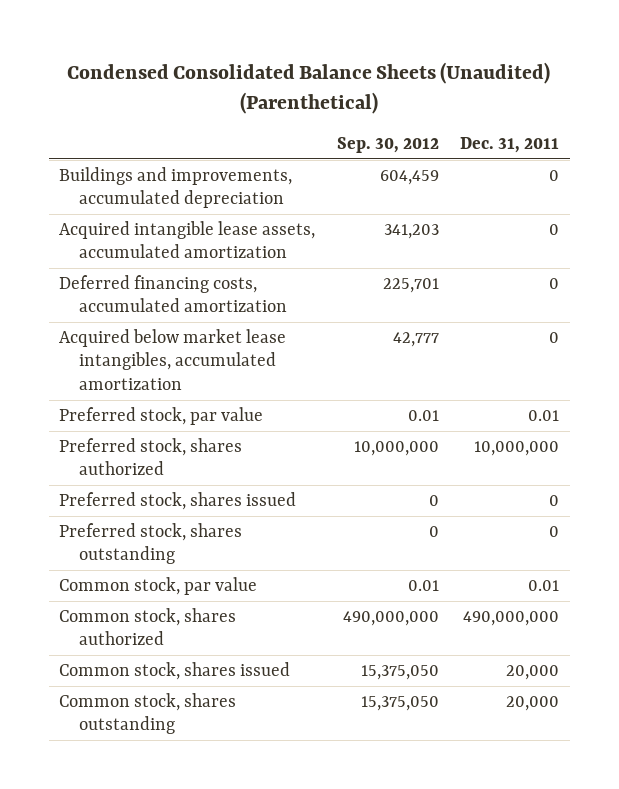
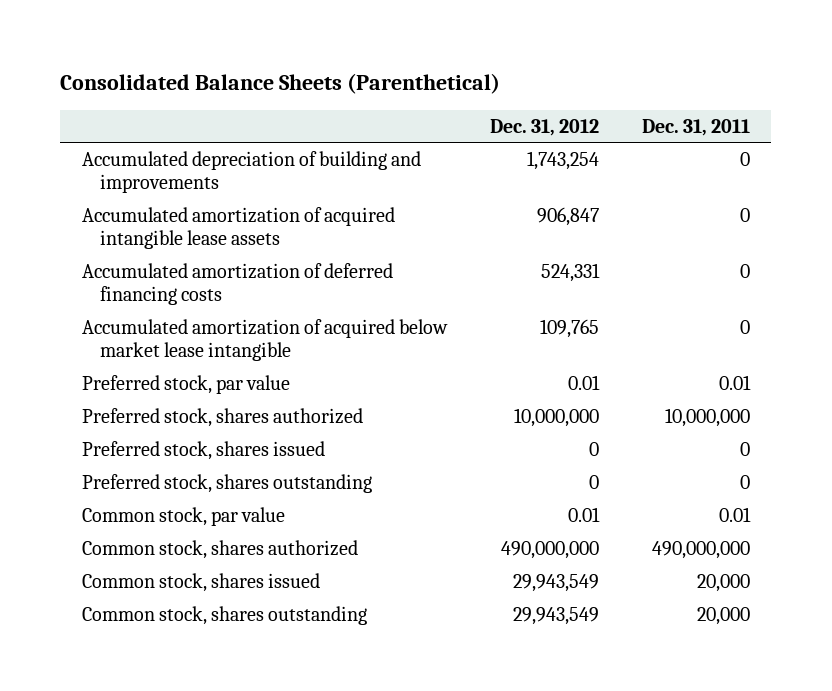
[67,61,551,114] Condensed Consolidated Balance Sheets (Unaudited) (Parenthetical) -> [60,73,501,95] Consolidated Balance Sheets (Parenthetical)
[336,137,439,154] Sep. 30, 2012 -> none
none -> [489,118,599,136] Dec. 31, 2012
[59,166,293,209] Buildings and improvements, accumulated depreciation -> [81,150,421,193] Accumulated depreciation of building and improvements
[59,220,316,259] Acquired intangible lease assets, accumulated amortization -> [81,206,395,249] Accumulated amortization of acquired intangible lease assets
[59,274,287,313] Deferred financing costs, accumulated amortization -> [81,262,393,305] Accumulated amortization of deferred financing costs
[59,328,287,390] Acquired below market lease intangibles, accumulated amortization -> [81,318,448,361] Accumulated amortization of acquired below market lease intangible

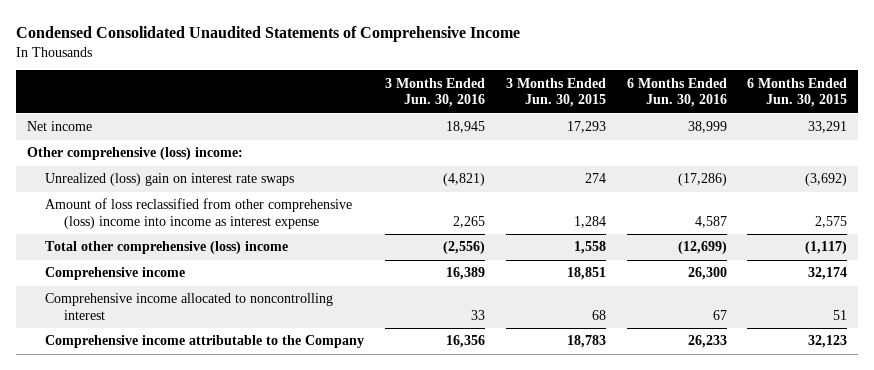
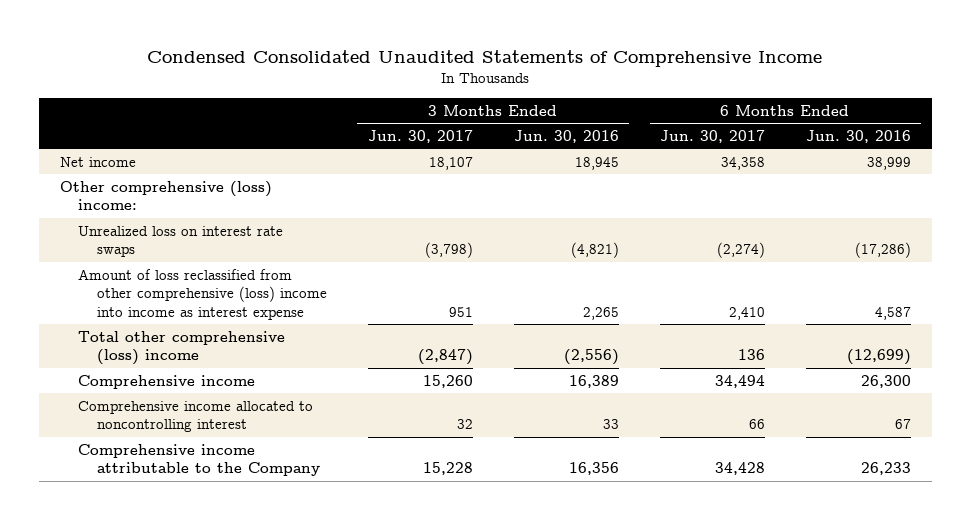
[505,77,606,108] 3 Months Ended Jun. 30, 2015 -> none
[747,77,848,108] 6 Months Ended Jun. 30, 2015 -> none
none -> [367,130,473,144] Jun. 30, 2017
none -> [659,130,765,144] Jun. 30, 2017
[45,173,295,187] Unrealized (loss) gain on interest rate swaps -> [78,225,284,258] Unrealized loss on interest rate swaps

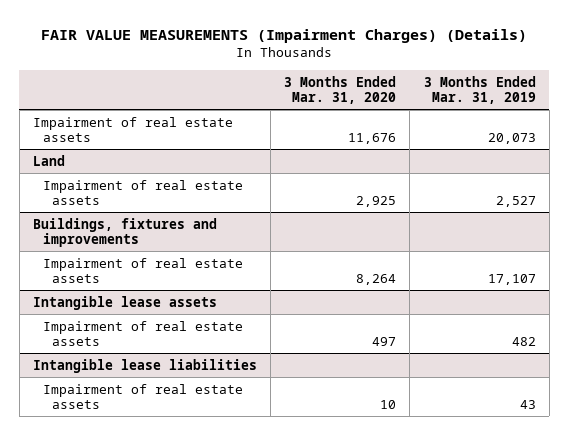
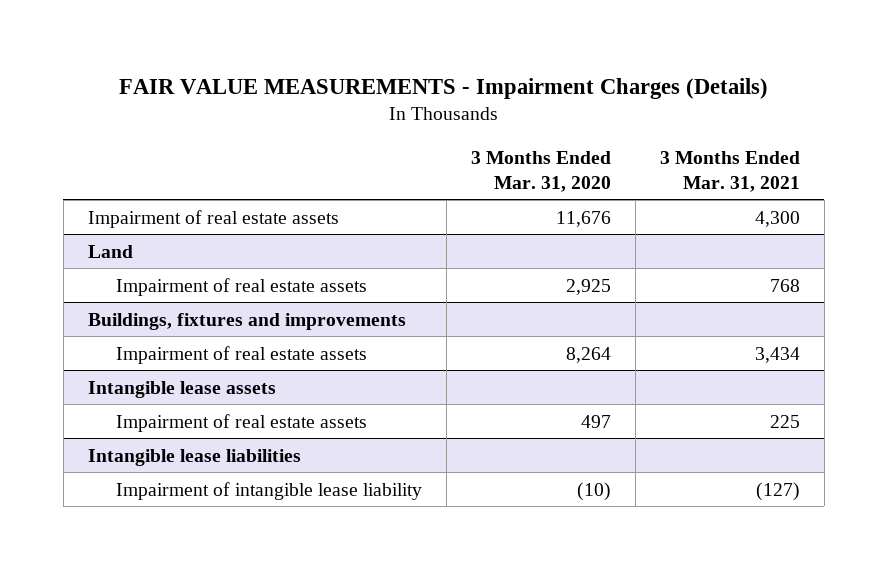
[41,28,528,43] FAIR VALUE MEASUREMENTS (Impairment Charges) (Details) -> [118,77,768,99] FAIR VALUE MEASUREMENTS - Impairment Charges (Details)
[423,75,536,104] 3 Months Ended Mar. 31, 2019 -> none
none -> [659,150,800,192] 3 Months Ended Mar. 31, 2021
[42,383,243,409] Impairment of real estate assets -> none
none -> [115,481,422,500] Impairment of intangible lease liability

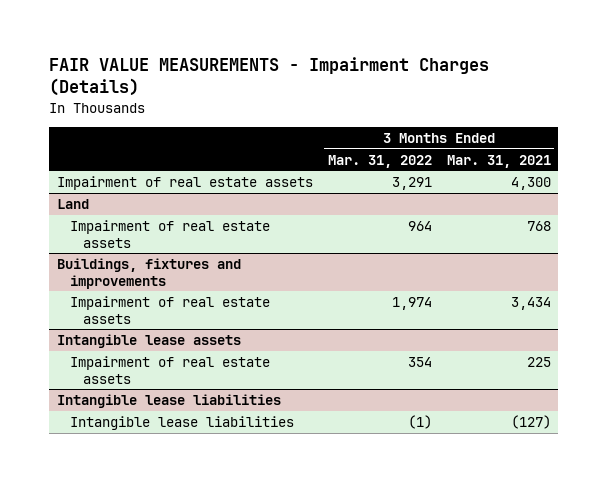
[470,150,611,192] 3 Months Ended Mar. 31, 2020 -> none
none -> [327,154,432,168] Mar. 31, 2022
[115,481,422,500] Impairment of intangible lease liability -> [69,416,294,431] Intangible lease liabilities

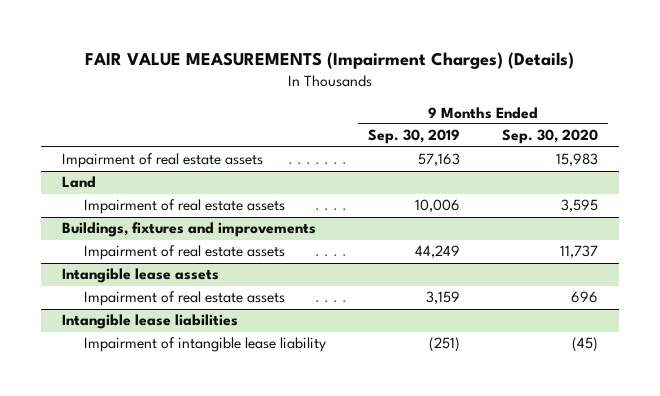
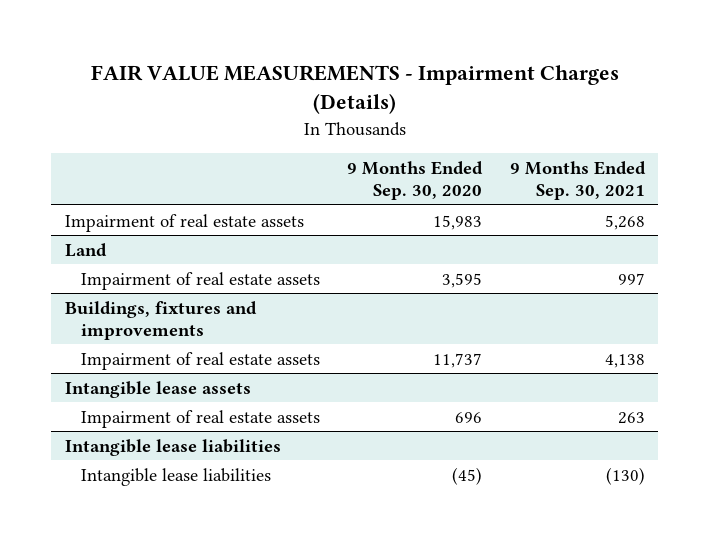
[84,52,574,70] FAIR VALUE MEASUREMENTS (Impairment Charges) (Details) -> [90,65,619,115] FAIR VALUE MEASUREMENTS - Impairment Charges (Details)
[368,129,461,145] Sep. 30, 2019 -> none
none -> [509,160,646,201] 9 Months Ended Sep. 30, 2021
[84,337,327,353] Impairment of intangible lease liability -> [80,467,271,486] Intangible lease liabilities

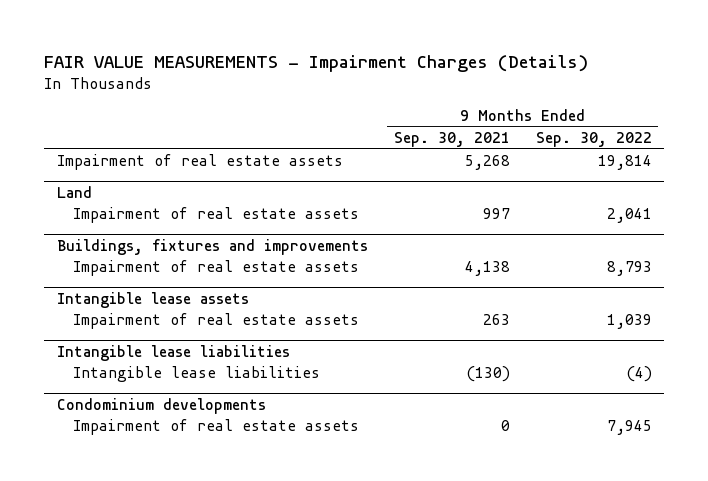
[347,160,484,201] 9 Months Ended Sep. 30, 2020 -> none
none -> [535,131,652,147] Sep. 30, 2022
none -> [56,397,266,414] Condominium developments
none -> [73,419,360,436] Impairment of real estate assets

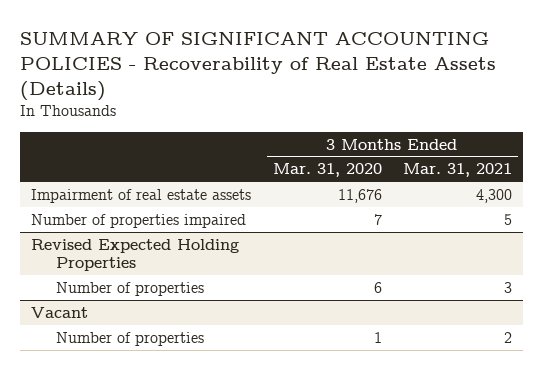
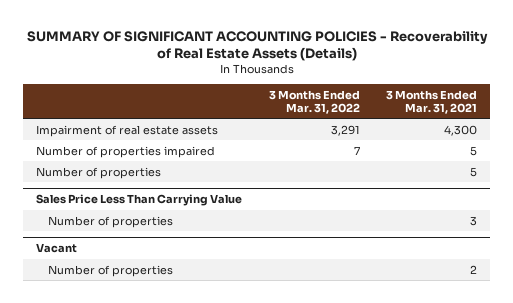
[272,163,382,178] Mar. 31, 2020 -> none
none -> [268,89,360,114] 3 Months Ended Mar. 31, 2022
[31,238,240,272] Revised Expected Holding Properties -> none
none -> [36,166,162,179] Number of properties
none -> [36,194,243,207] Sales Price Less Than Carrying Value

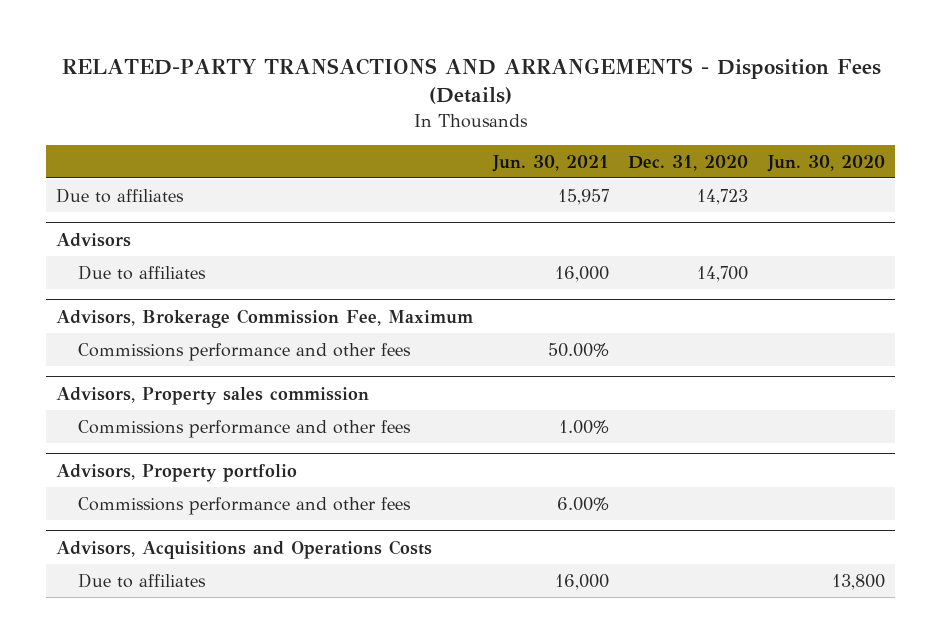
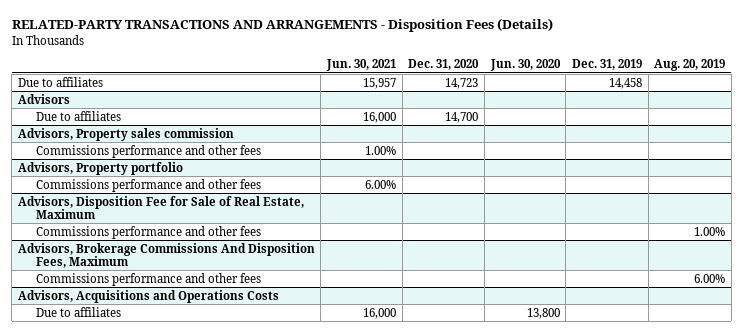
none -> [571,59,642,71] Dec. 31, 2019
none -> [654,59,726,72] Aug. 20, 2019
[56,308,474,328] Advisors, Brokerage Commission Fee, Maximum -> none
[77,342,411,361] Commissions performance and other fees -> none
none -> [17,195,304,219] Advisors, Disposition Fee for Sale of Real Estate, Maximum
none -> [35,225,261,239] Commissions performance and other fees
none -> [17,242,315,268] Advisors, Brokerage Commissions And Disposition Fees, Maximum
none -> [35,272,261,286] Commissions performance and other fees

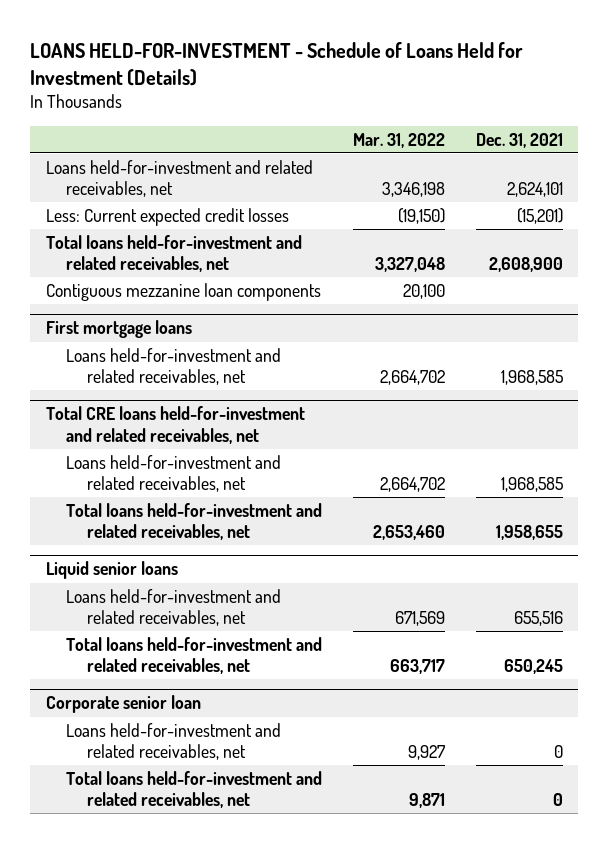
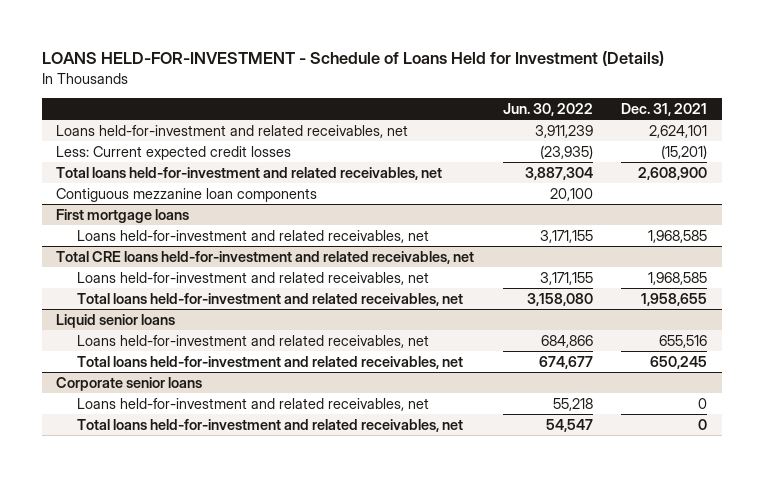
[353,132,446,148] Mar. 31, 2022 -> none
none -> [502,103,593,117] Jun. 30, 2022
[45,695,201,714] Corporate senior loan -> [55,376,202,391] Corporate senior loans

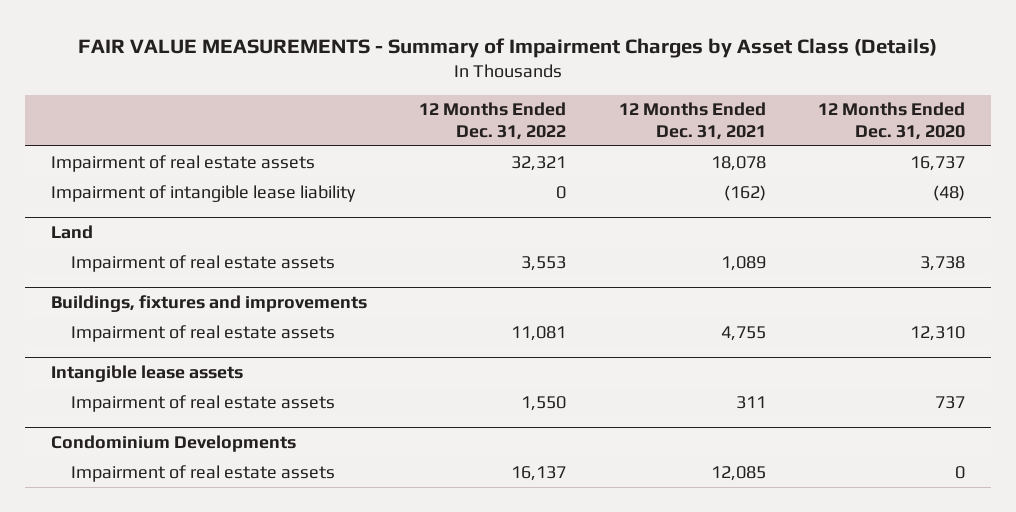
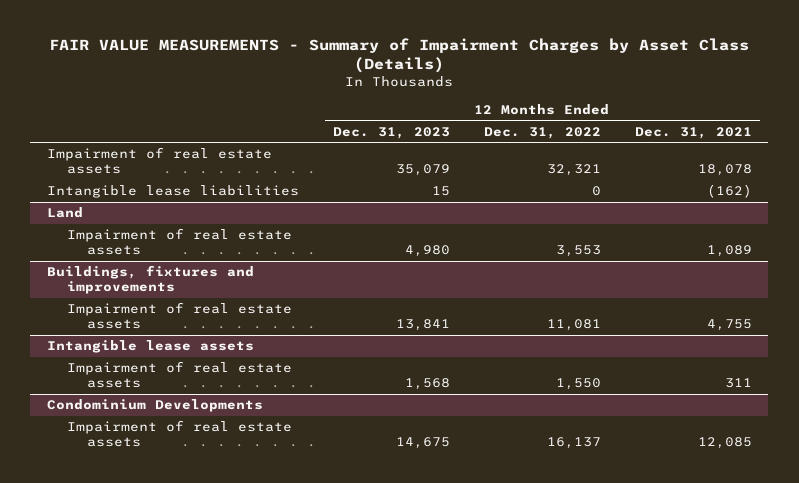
[817,102,965,140] 12 Months Ended Dec. 31, 2020 -> none
none -> [333,126,451,139] Dec. 31, 2023
[50,184,356,202] Impairment of intangible lease liability -> [47,185,300,199] Intangible lease liabilities

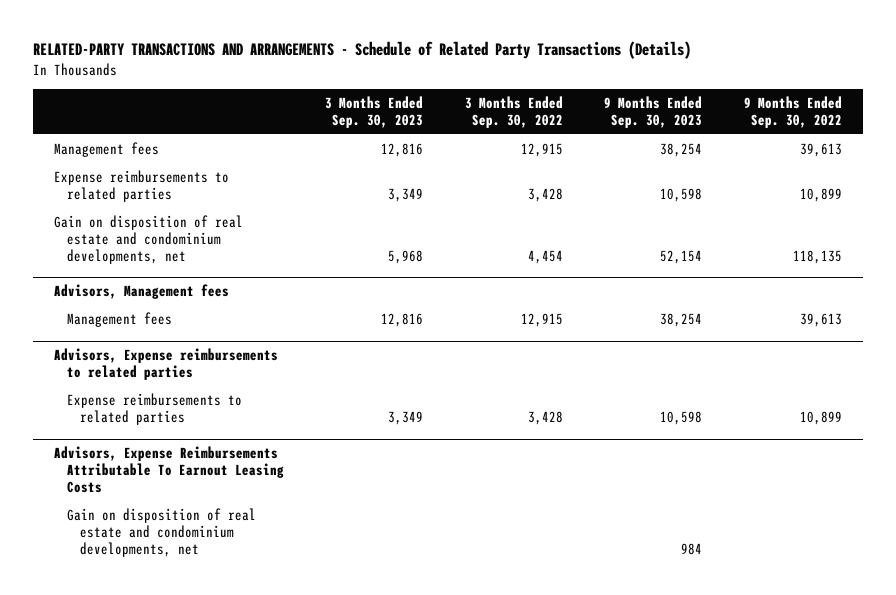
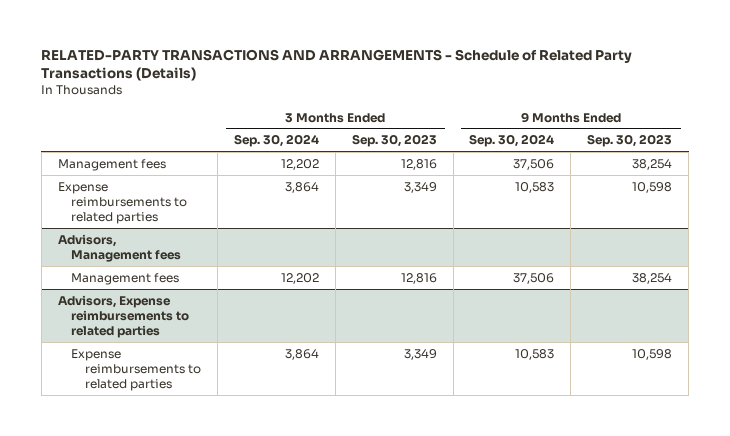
[464,96,563,128] 3 Months Ended Sep. 30, 2022 -> none
[743,96,842,128] 9 Months Ended Sep. 30, 2022 -> none
none -> [233,134,319,148] Sep. 30, 2024
none -> [469,134,555,148] Sep. 30, 2024
[53,214,243,264] Gain on disposition of real estate and condominium developments, net -> none
[53,446,284,493] Advisors, Expense Reimbursements Attributable To Earnout Leasing Costs -> none
[66,507,256,557] Gain on disposition of real estate and condominium developments, net -> none

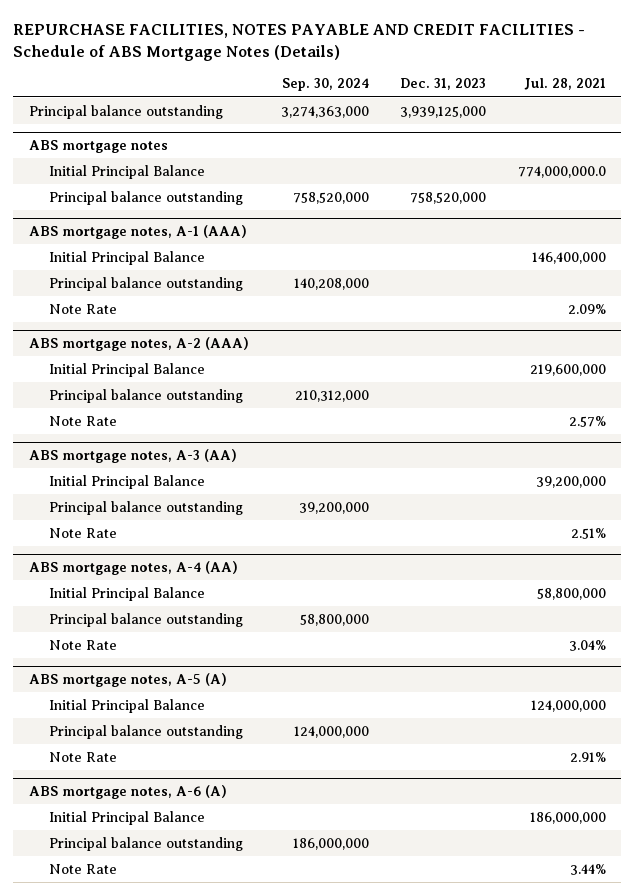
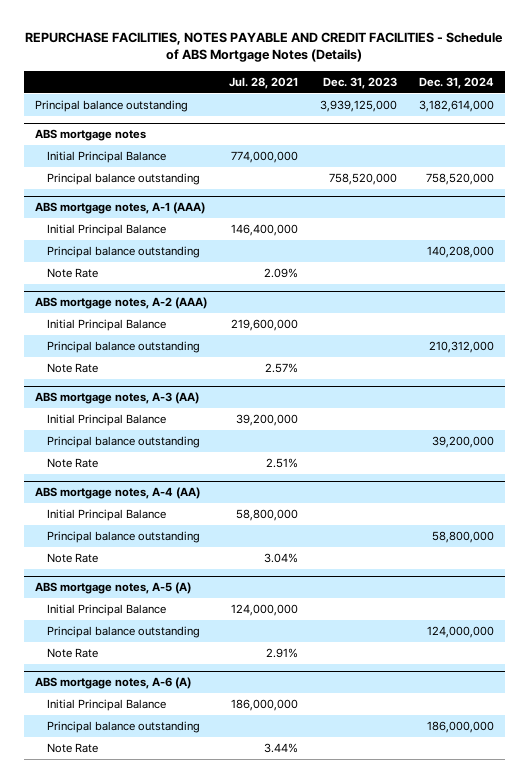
[281,78,369,92] Sep. 30, 2024 -> none
none -> [418,76,494,89] Dec. 31, 2024
[517,165,606,178] 774,000,000.0 -> [230,151,298,164] 774,000,000

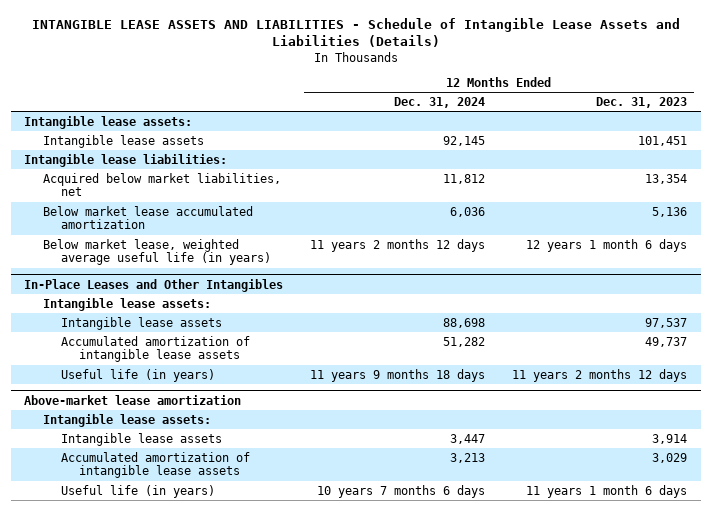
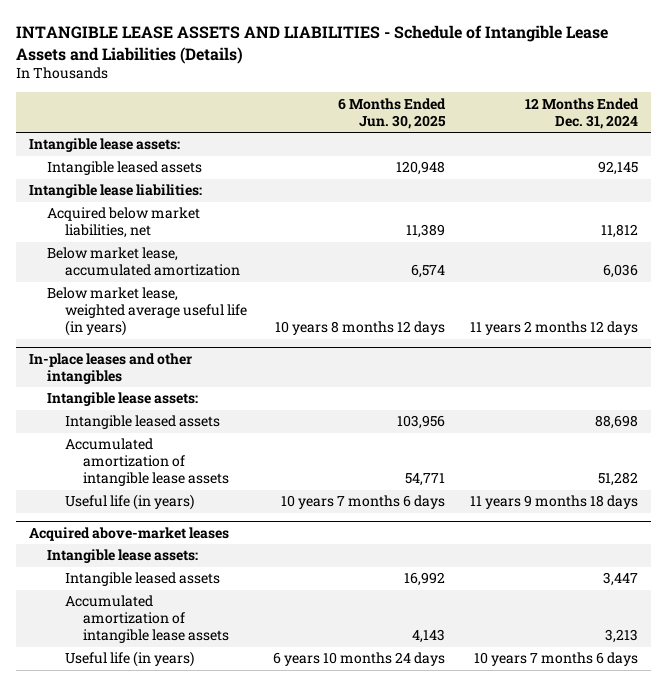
[596,96,688,108] Dec. 31, 2023 -> none
none -> [337,97,446,129] 6 Months Ended Jun. 30, 2025
[42,134,204,148] Intangible lease assets -> [47,161,203,176] Intangible leased assets
[42,205,253,230] Below market lease accumulated amortization -> [47,247,241,277] Below market lease, accumulated amortization
[24,278,284,292] In-Place Leases and Other Intangibles -> [29,352,193,384] In-place leases and other intangibles
[60,316,222,330] Intangible lease assets -> [65,415,221,430] Intangible leased assets
[24,394,242,405] Above-market lease amortization -> [29,526,230,541] Acquired above-market leases
[60,432,222,446] Intangible lease assets -> [65,572,221,587] Intangible leased assets

